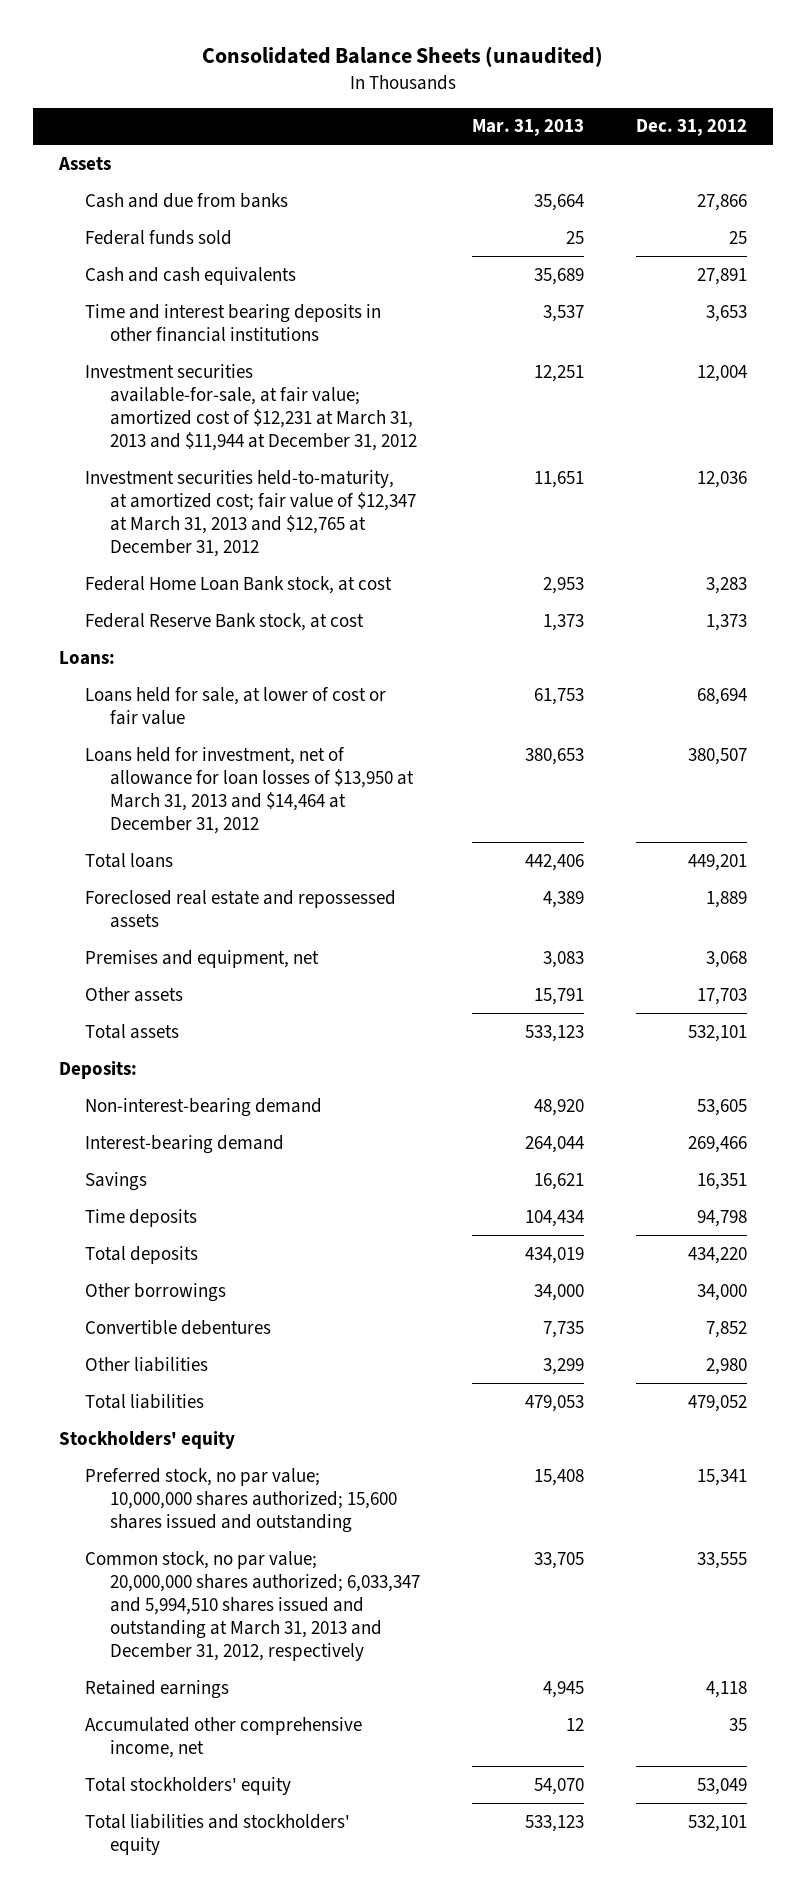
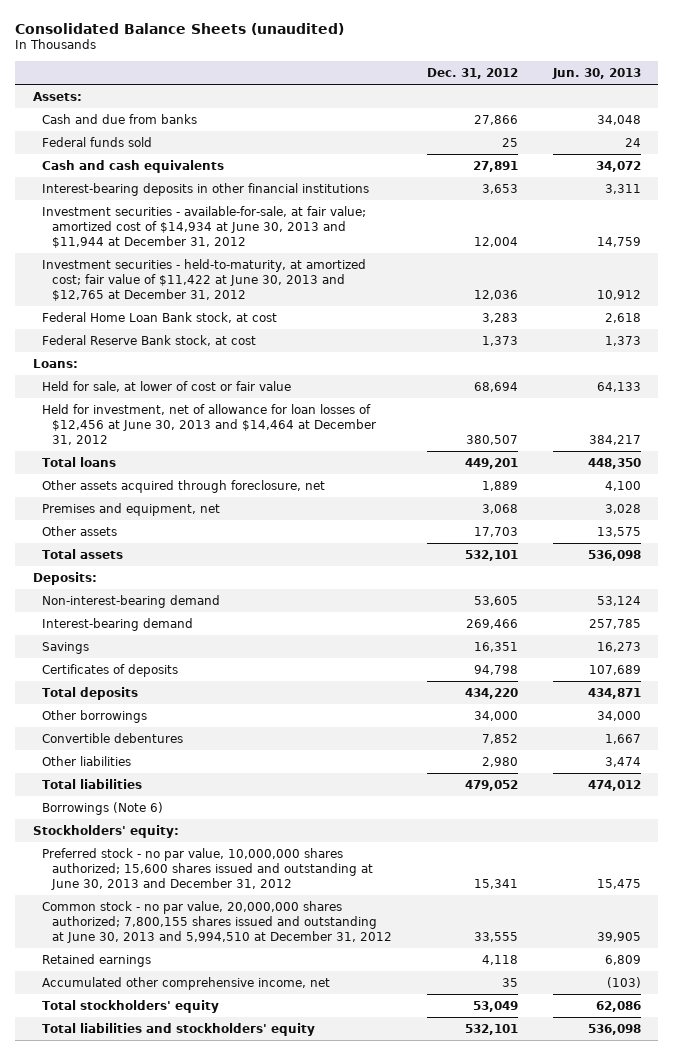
[471,119,584,137] Mar. 31, 2013 -> none
none -> [551,67,641,79] Jun. 30, 2013
[58,156,112,170] Assets -> [32,91,82,101] Assets:
[84,303,381,342] Time and interest bearing deposits in other financial institutions -> [42,182,370,196] Interest-bearing deposits in other financial institutions
[84,363,417,451] Investment securities available-for-sale, at fair value; amortized cost of $12,231 at March 31, 2013 and $11,944 at December 31, 2012 -> [42,205,367,248] Investment securities - available-for-sale, at fair value; amortized cost of $14,934 at June 30, 2013 and $11,944 at December 31, 2012
[84,469,416,557] Investment securities held-to-maturity, at amortized cost; fair value of $12,347 at March 31, 2013 and $12,765 at December 31, 2012 -> [42,258,367,301] Investment securities - held-to-maturity, at amortized cost; fair value of $11,422 at June 30, 2013 and $12,765 at December 31, 2012
[84,686,386,725] Loans held for sale, at lower of cost or fair value -> [42,380,292,392] Held for sale, at lower of cost or fair value
[84,746,414,834] Loans held for investment, net of allowance for loan losses of $13,950 at March 31, 2013 and $14,464 at December 31, 2012 -> [42,403,377,445] Held for investment, net of allowance for loan losses of $12,456 at June 30, 2013 and $14,464 at December 31, 2012
[84,889,396,928] Foreclosed real estate and repossessed assets -> [42,479,326,493] Other assets acquired through foreclosure, net
[84,1208,197,1227] Time deposits -> [42,663,179,677] Certificates of deposits
none -> [42,801,164,815] Borrowings (Note 6)
[59,1430,236,1449] Stockholders' equity -> [32,824,179,838] Stockholders' equity:
[84,1467,397,1533] Preferred stock, no par value; 10,000,000 shares authorized; 15,600 shares issued and outstanding -> [42,847,374,890] Preferred stock - no par value, 10,000,000 shares authorized; 15,600 shares issued and outstanding at June 30, 2013 and December 31, 2012
[84,1550,420,1661] Common stock, no par value; 20,000,000 shares authorized; 6,033,347 and 5,994,510 shares issued and outstanding at March 31, 2013 and December 31, 2012, respectively -> [42,900,393,943] Common stock - no par value, 20,000,000 shares authorized; 7,800,155 shares issued and outstanding at June 30, 2013 and 5,994,510 at December 31, 2012

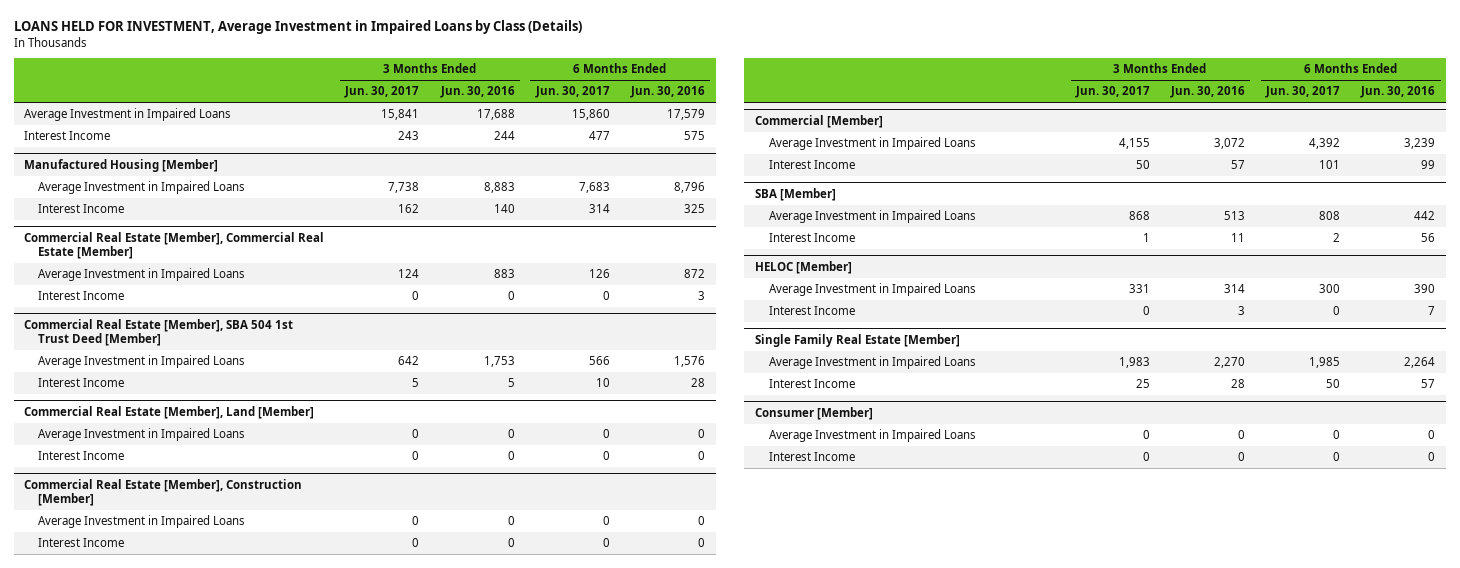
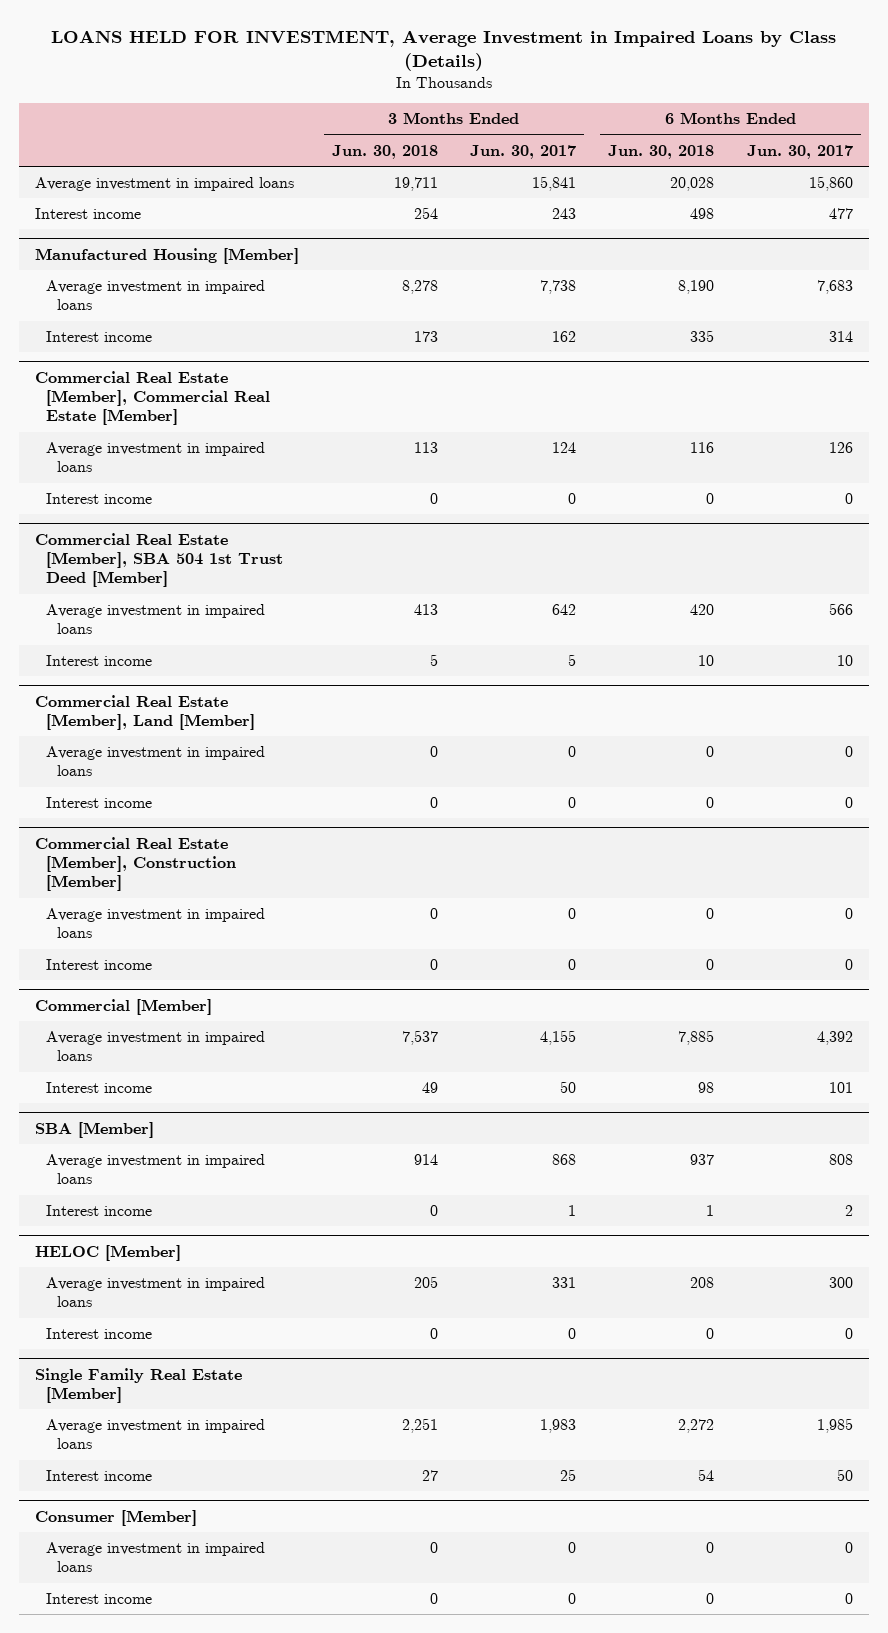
[439,86,515,99] Jun. 30, 2016 -> none
[629,86,705,99] Jun. 30, 2016 -> none
none -> [331,144,438,159] Jun. 30, 2018
none -> [608,144,715,159] Jun. 30, 2018
[24,108,232,122] Average Investment in Impaired Loans -> [35,177,295,192] Average investment in impaired loans
[24,131,111,141] Interest Income -> [35,208,142,220] Interest income
[38,181,246,195] Average Investment in Impaired Loans -> [46,280,266,311] Average investment in impaired loans
[38,204,125,214] Interest Income -> [46,331,153,343] Interest income
[38,268,246,282] Average Investment in Impaired Loans -> [46,442,266,473] Average investment in impaired loans
[38,291,125,301] Interest Income -> [46,493,153,505] Interest income
[38,355,246,369] Average Investment in Impaired Loans -> [46,604,266,635] Average investment in impaired loans
[38,378,125,388] Interest Income -> [46,655,153,667] Interest income
[38,428,246,442] Average Investment in Impaired Loans -> [46,746,266,777] Average investment in impaired loans
[38,451,125,461] Interest Income -> [46,797,153,809] Interest income
[38,515,246,529] Average Investment in Impaired Loans -> [46,908,266,939] Average investment in impaired loans
[38,538,125,548] Interest Income -> [46,959,153,971] Interest income
[768,137,976,151] Average Investment in Impaired Loans -> [46,1031,266,1062] Average investment in impaired loans
[768,160,855,170] Interest Income -> [46,1082,153,1094] Interest income
[768,210,976,224] Average Investment in Impaired Loans -> [46,1154,266,1185] Average investment in impaired loans
[768,233,855,243] Interest Income -> [46,1205,153,1217] Interest income
[768,283,976,297] Average Investment in Impaired Loans -> [46,1277,266,1308] Average investment in impaired loans
[768,306,855,316] Interest Income -> [46,1328,153,1340] Interest income
[768,356,976,370] Average Investment in Impaired Loans -> [46,1419,266,1450] Average investment in impaired loans
[768,379,855,389] Interest Income -> [46,1470,153,1482] Interest income
[768,429,976,443] Average Investment in Impaired Loans -> [46,1542,266,1573] Average investment in impaired loans
[768,452,855,462] Interest Income -> [46,1593,153,1605] Interest income

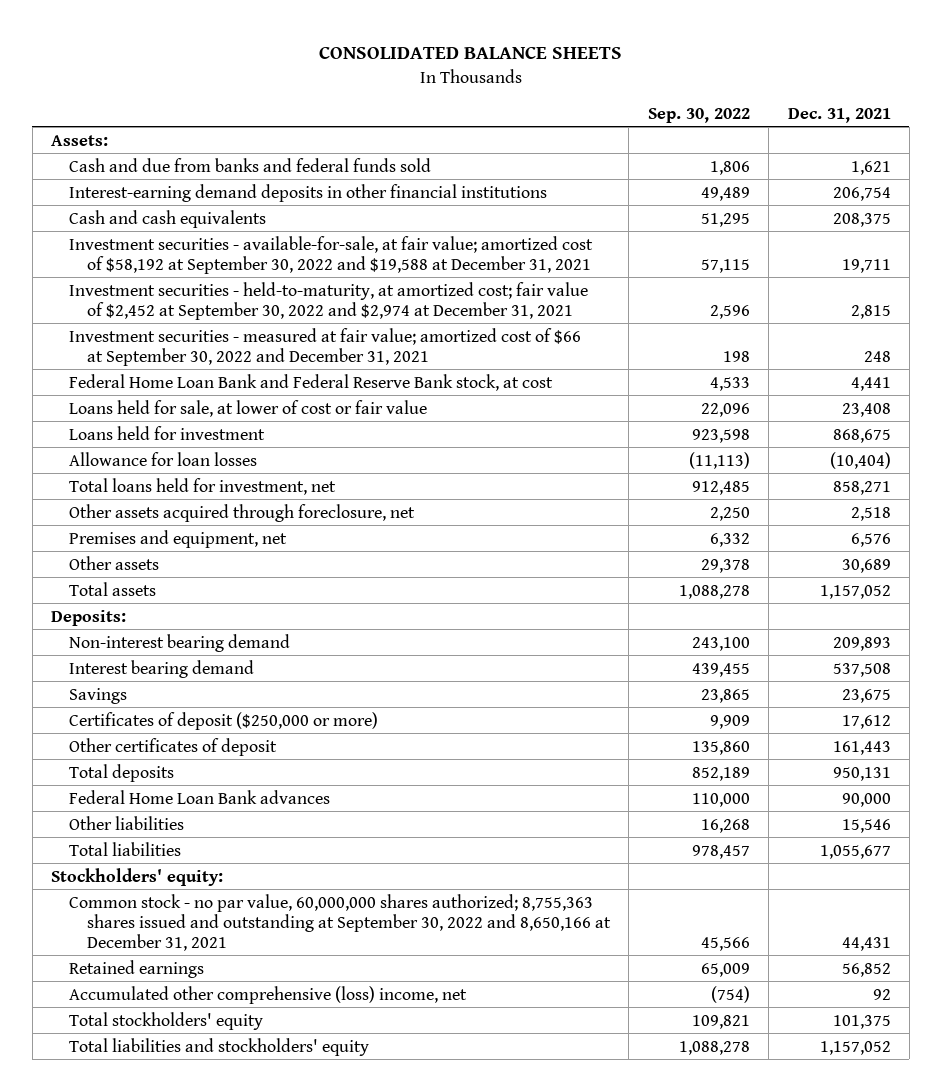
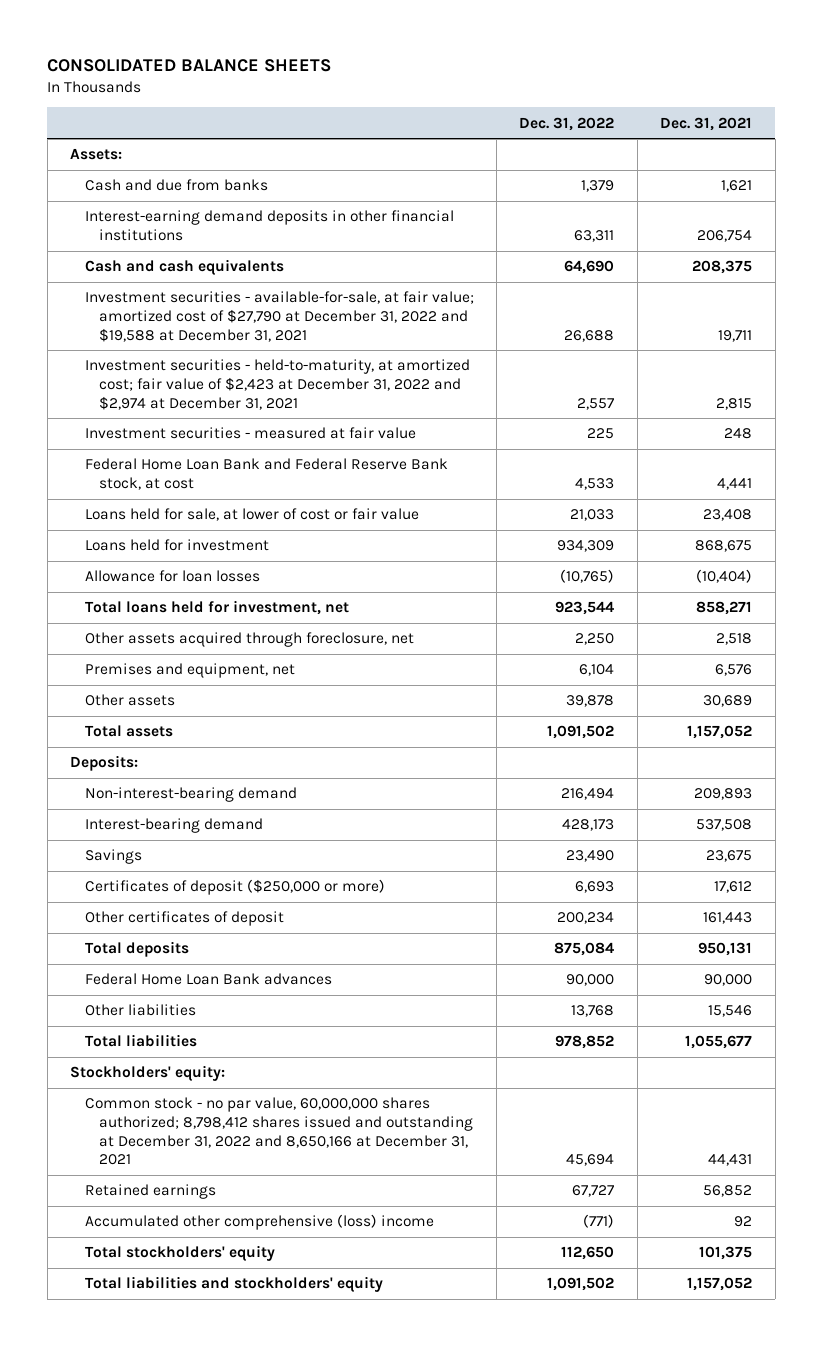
[647,107,750,123] Sep. 30, 2022 -> none
none -> [519,116,615,131] Dec. 31, 2022
[68,157,431,172] Cash and due from banks and federal funds sold -> [84,179,268,192] Cash and due from banks
[68,235,593,274] Investment securities - available-for-sale, at fair value; amortized cost of $58,192 at September 30, 2022 and $19,588 at December 31, 2021 -> [84,291,474,342] Investment securities - available-for-sale, at fair value; amortized cost of $27,790 at December 31, 2022 and $19,588 at December 31, 2021
[68,281,588,320] Investment securities - held-to-maturity, at amortized cost; fair value of $2,452 at September 30, 2022 and $2,974 at December 31, 2021 -> [84,359,470,410] Investment securities - held-to-maturity, at amortized cost; fair value of $2,423 at December 31, 2022 and $2,974 at December 31, 2021
[68,327,581,366] Investment securities - measured at fair value; amortized cost of $66 at September 30, 2022 and December 31, 2021 -> [84,427,416,440] Investment securities - measured at fair value
[68,633,290,652] Non-interest bearing demand -> [84,787,297,803] Non-interest-bearing demand
[68,659,254,678] Interest bearing demand -> [84,818,263,834] Interest-bearing demand
[68,893,612,951] Common stock - no par value, 60,000,000 shares authorized; 8,755,363 shares issued and outstanding at September 30, 2022 and 8,650,166 at December 31, 2021 -> [84,1097,474,1166] Common stock - no par value, 60,000,000 shares authorized; 8,798,412 shares issued and outstanding at December 31, 2022 and 8,650,166 at December 31, 2021
[68,985,467,1004] Accumulated other comprehensive (loss) income, net -> [84,1214,434,1231] Accumulated other comprehensive (loss) income

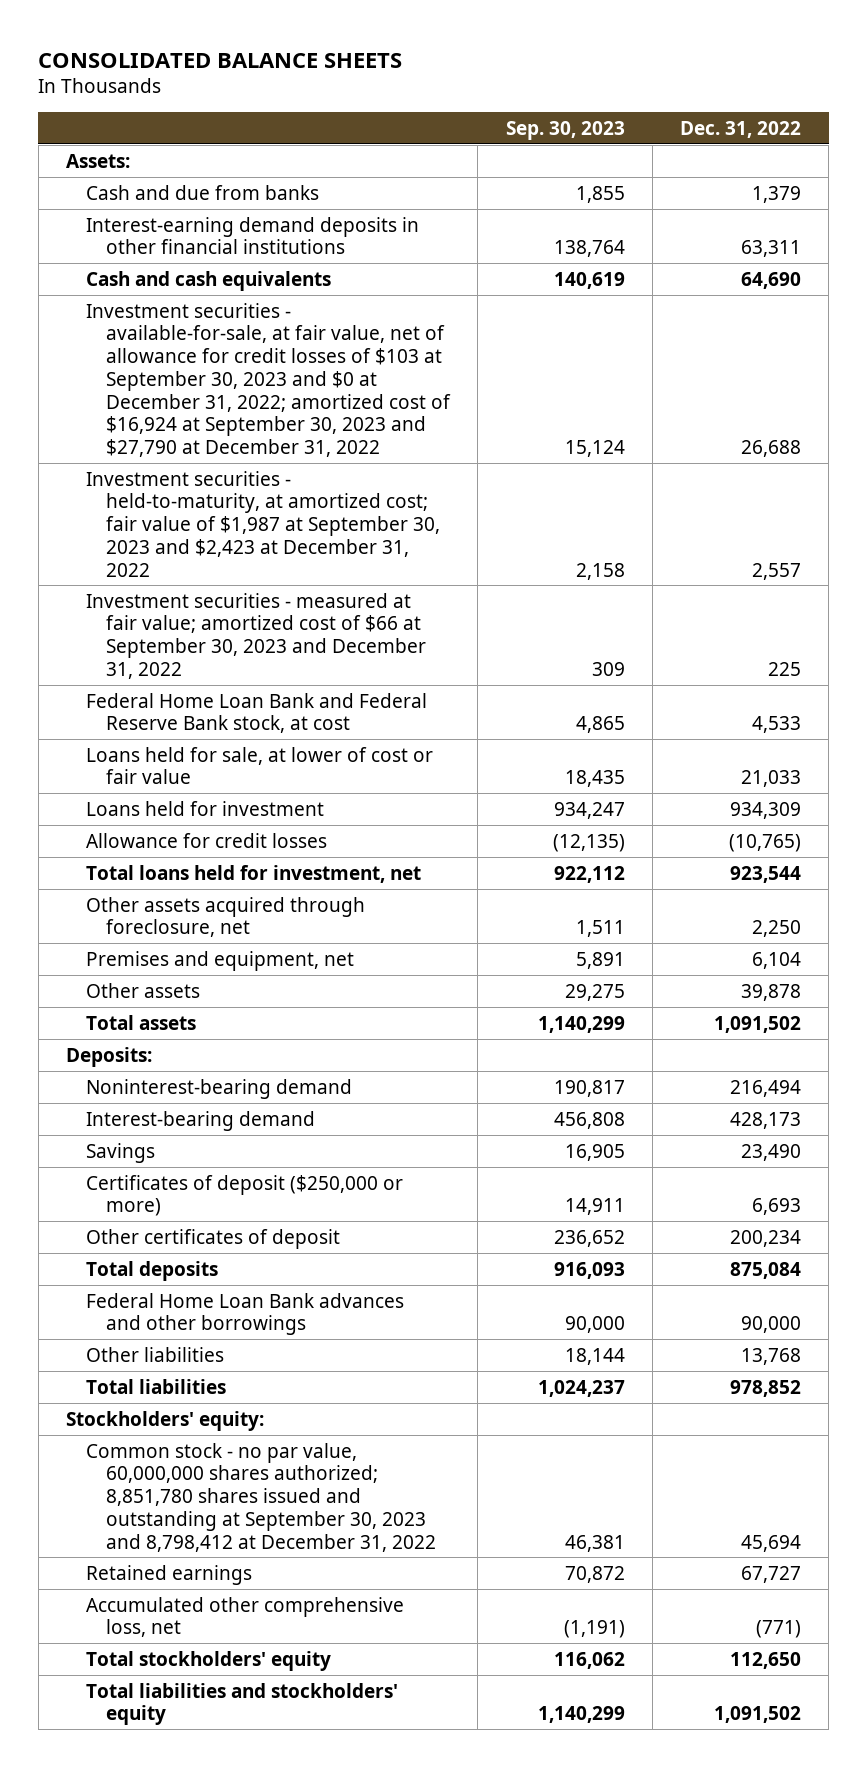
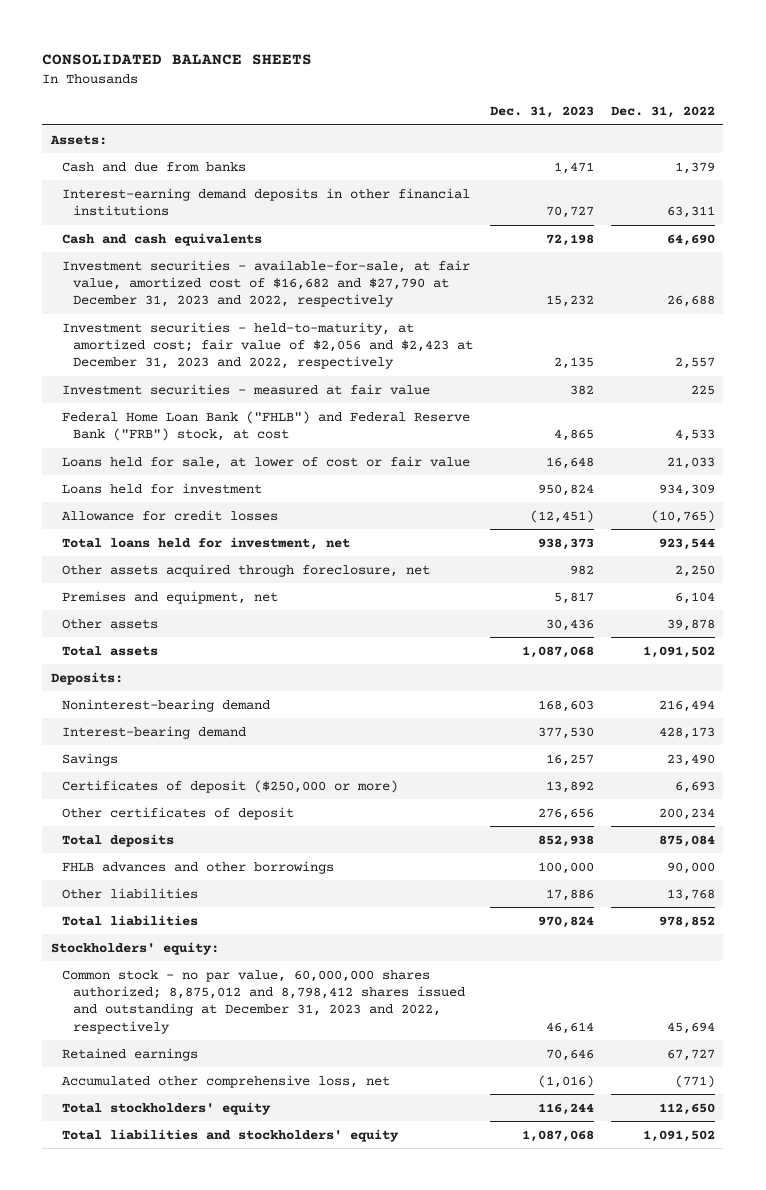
[505,120,625,140] Sep. 30, 2023 -> none
none -> [489,106,594,119] Dec. 31, 2023
[85,302,452,457] Investment securities - available-for-sale, at fair value, net of allowance for credit losses of $103 at September 30, 2023 and $0 at December 31, 2022; amortized cost of $16,924 at September 30, 2023 and $27,790 at December 31, 2022 -> [61,259,470,308] Investment securities - available-for-sale, at fair value, amortized cost of $16,682 and $27,790 at December 31, 2023 and 2022, respectively
[85,470,441,577] Investment securities - held-to-maturity, at amortized cost; fair value of $1,987 at September 30, 2023 and $2,423 at December 31, 2022 -> [61,321,473,370] Investment securities - held-to-maturity, at amortized cost; fair value of $2,056 and $2,423 at December 31, 2023 and 2022, respectively
[85,592,427,679] Investment securities - measured at fair value; amortized cost of $66 at September 30, 2023 and December 31, 2022 -> [61,383,430,395] Investment securities - measured at fair value
[85,692,427,734] Federal Home Loan Bank and Federal Reserve Bank stock, at cost -> [61,410,470,442] Federal Home Loan Bank ("FHLB") and Federal Reserve Bank ("FRB") stock, at cost
[85,1292,404,1336] Federal Home Loan Bank advances and other borrowings -> [61,860,334,874] FHLB advances and other borrowings
[85,1442,437,1552] Common stock - no par value, 60,000,000 shares authorized; 8,851,780 shares issued and outstanding at September 30, 2023 and 8,798,412 at December 31, 2022 -> [61,969,465,1034] Common stock - no par value, 60,000,000 shares authorized; 8,875,012 and 8,798,412 shares issued and outstanding at December 31, 2023 and 2022, respectively

